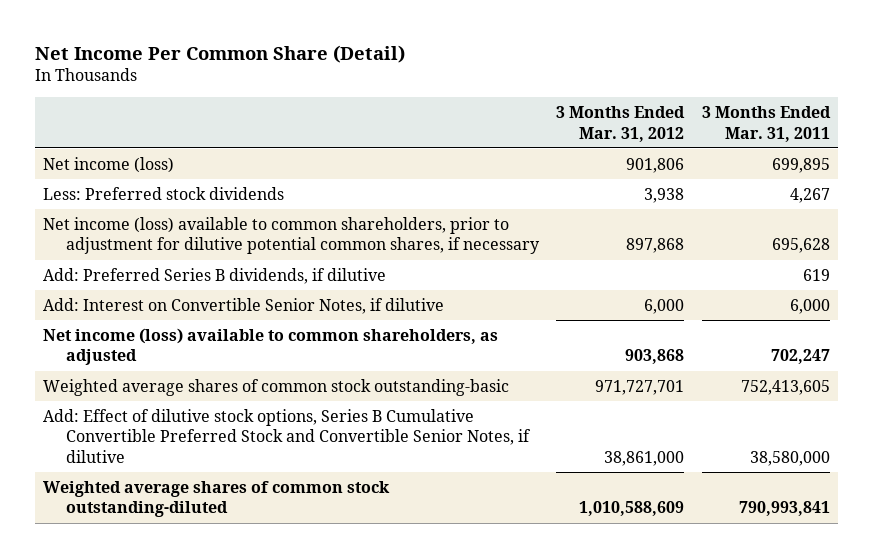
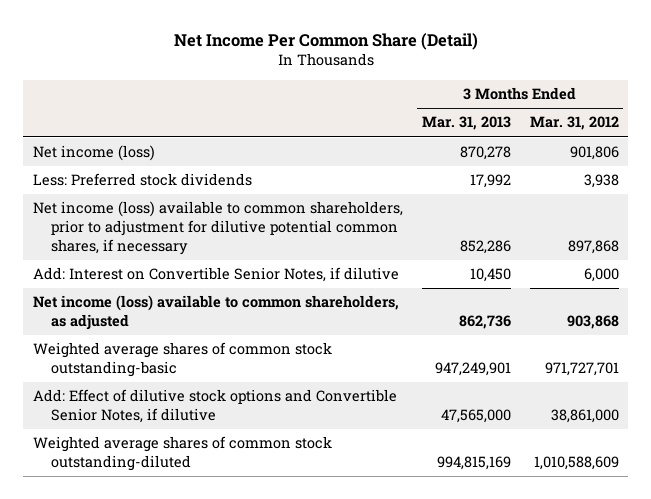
[701,106,831,142] 3 Months Ended Mar. 31, 2011 -> none
none -> [421,116,511,131] Mar. 31, 2013
[43,267,387,284] Add: Preferred Series B dividends, if dilutive -> none
[43,408,532,463] Add: Effect of dilutive stock options, Series B Cumulative Convertible Preferred Stock and Convertible Senior Notes, if dilutive -> [32,389,397,424] Add: Effect of dilutive stock options and Convertible Senior Notes, if dilutive

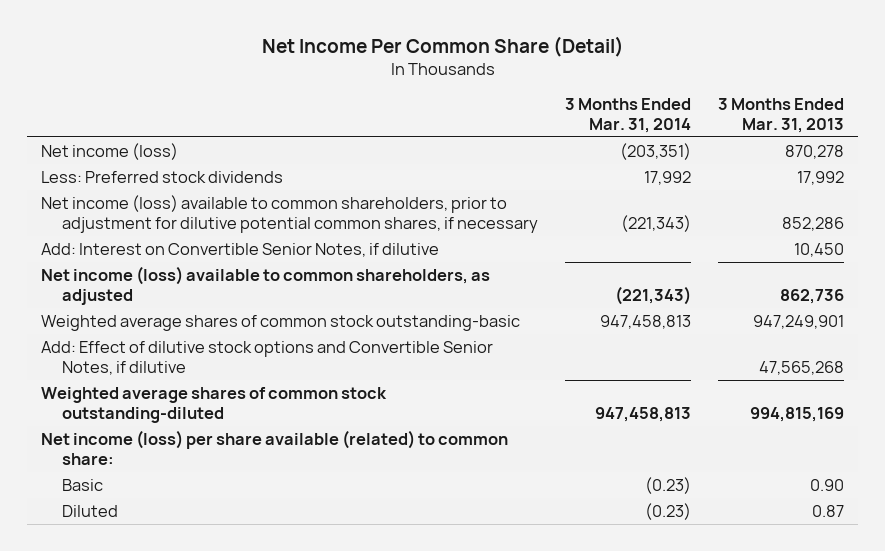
[529,116,619,131] Mar. 31, 2012 -> none
none -> [565,98,692,134] 3 Months Ended Mar. 31, 2014
[440,409,511,424] 47,565,000 -> [759,360,845,375] 47,565,268
none -> [40,429,508,465] Net income (loss) per share available (related) to common share:
none -> [62,478,104,491] Basic
none -> [62,504,119,517] Diluted

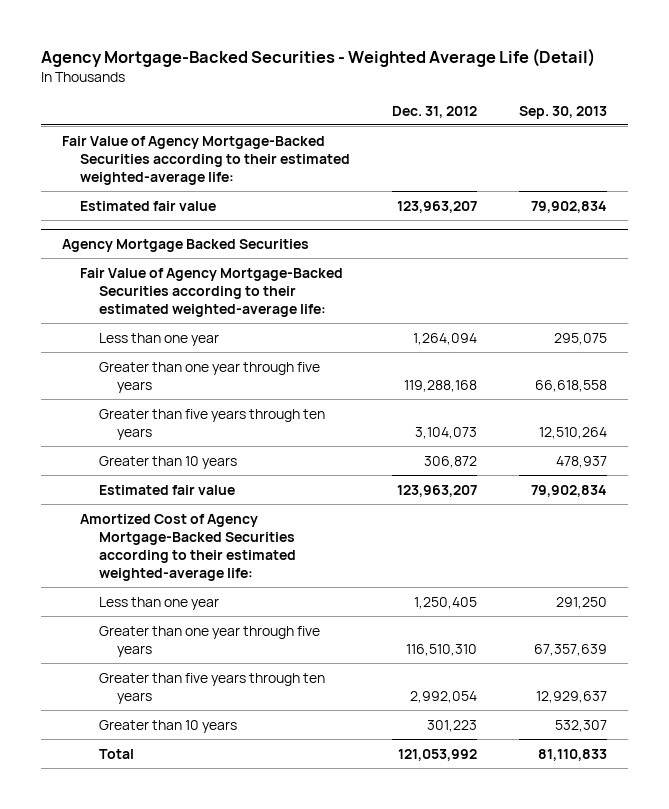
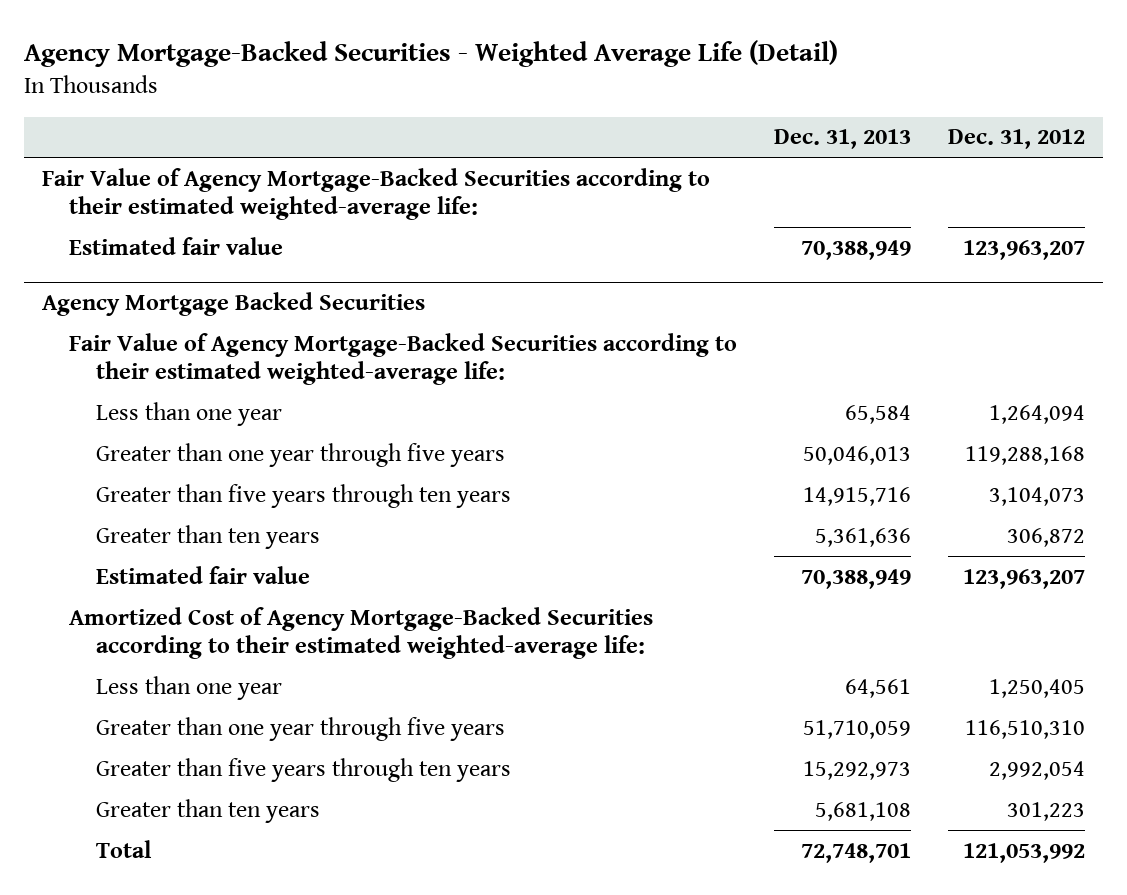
[518,105,607,119] Sep. 30, 2013 -> none
none -> [773,129,911,150] Dec. 31, 2013
[98,455,237,469] Greater than 10 years -> [95,524,320,549] Greater than ten years
[98,719,237,733] Greater than 10 years -> [95,798,320,823] Greater than ten years

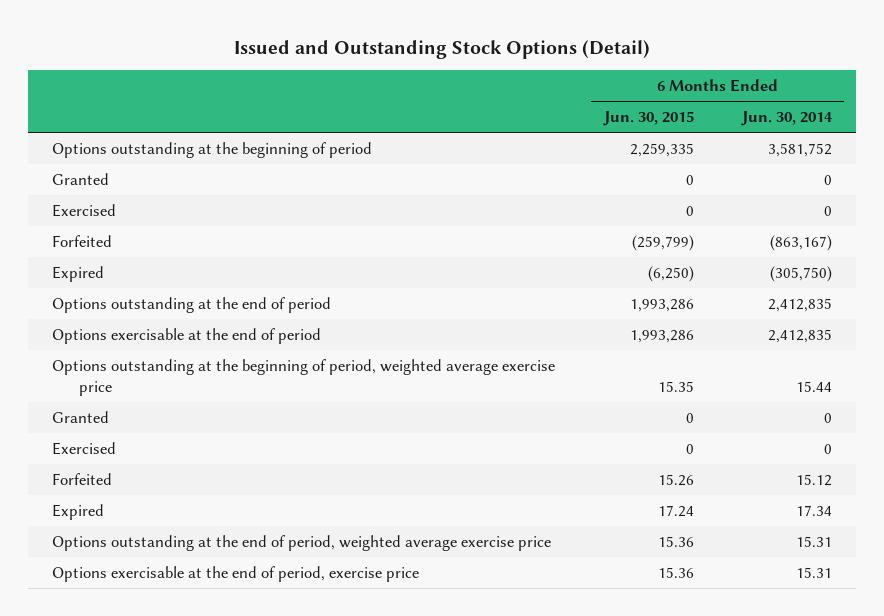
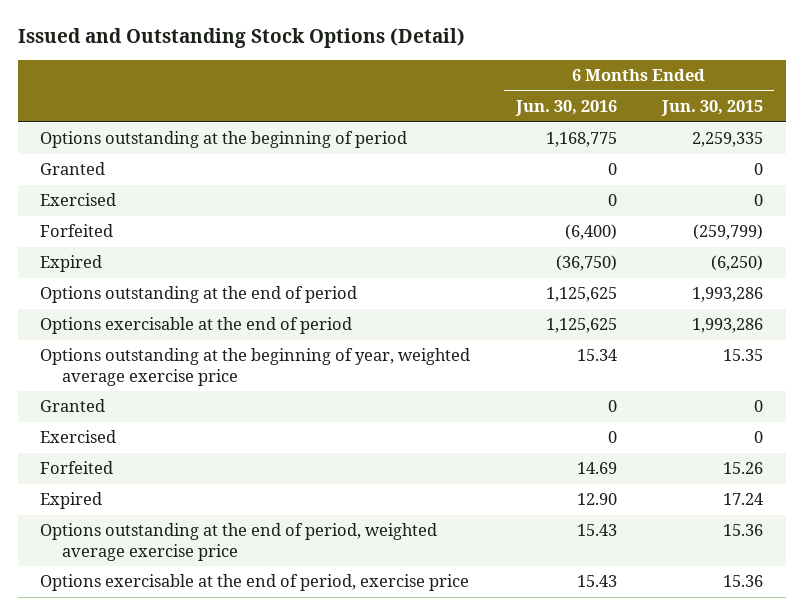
[741,111,834,127] Jun. 30, 2014 -> none
none -> [514,100,617,117] Jun. 30, 2016
[52,358,556,397] Options outstanding at the beginning of period, weighted average exercise price -> [40,348,471,386] Options outstanding at the beginning of year, weighted average exercise price

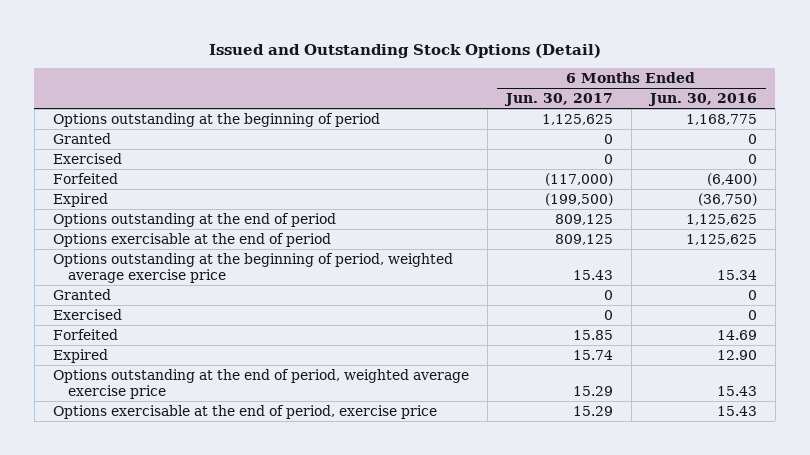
[661,100,764,117] Jun. 30, 2015 -> none
none -> [503,93,613,107] Jun. 30, 2017
[40,348,471,386] Options outstanding at the beginning of year, weighted average exercise price -> [52,252,453,283] Options outstanding at the beginning of period, weighted average exercise price

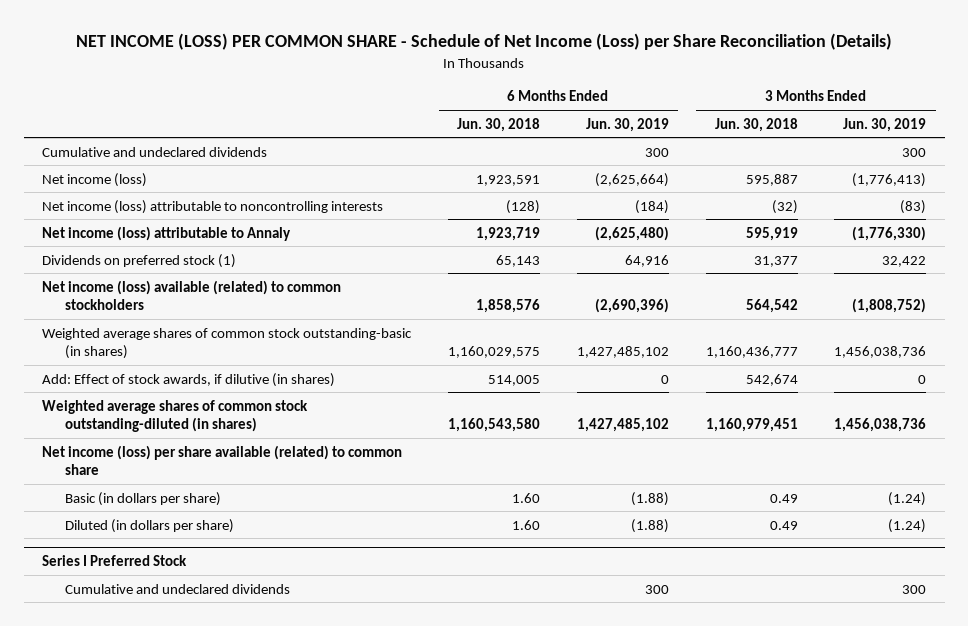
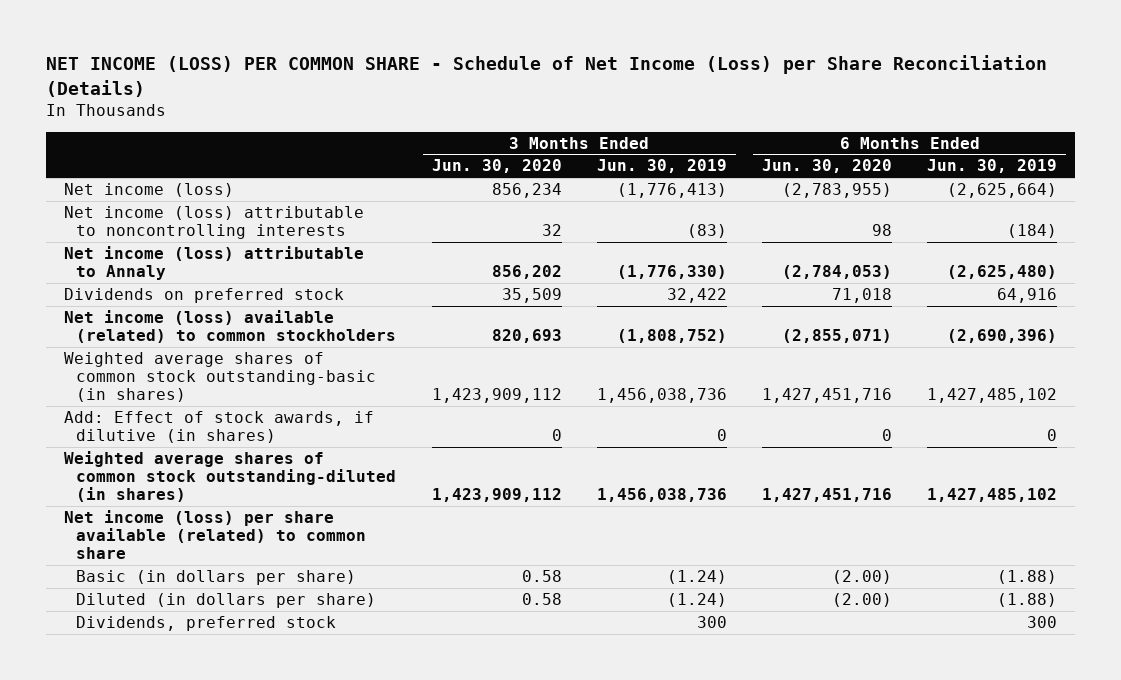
[456,117,540,132] Jun. 30, 2018 -> none
[714,117,798,132] Jun. 30, 2018 -> none
none -> [431,159,562,174] Jun. 30, 2020
none -> [761,159,892,174] Jun. 30, 2020
[42,146,268,157] Cumulative and undeclared dividends -> none
[42,253,237,268] Dividends on preferred stock (1) -> [63,288,344,304] Dividends on preferred stock
[42,555,188,567] Series I Preferred Stock -> none
[64,583,290,594] Cumulative and undeclared dividends -> none
none -> [76,616,337,632] Dividends, preferred stock

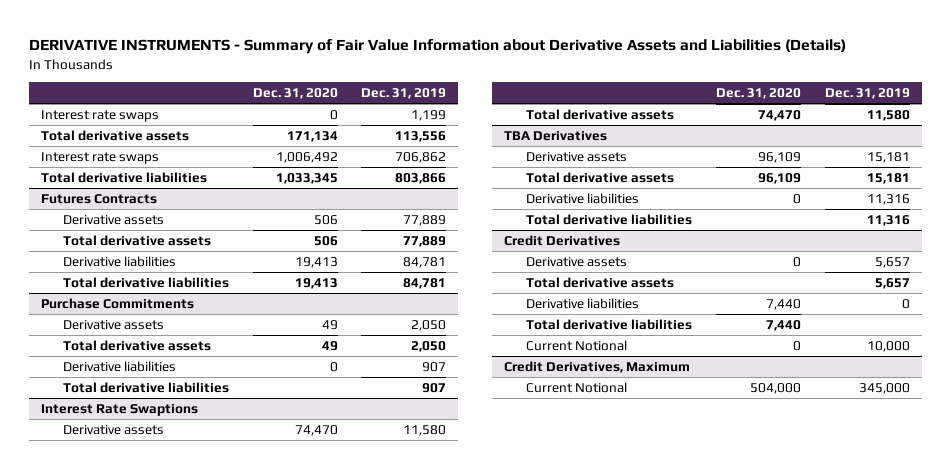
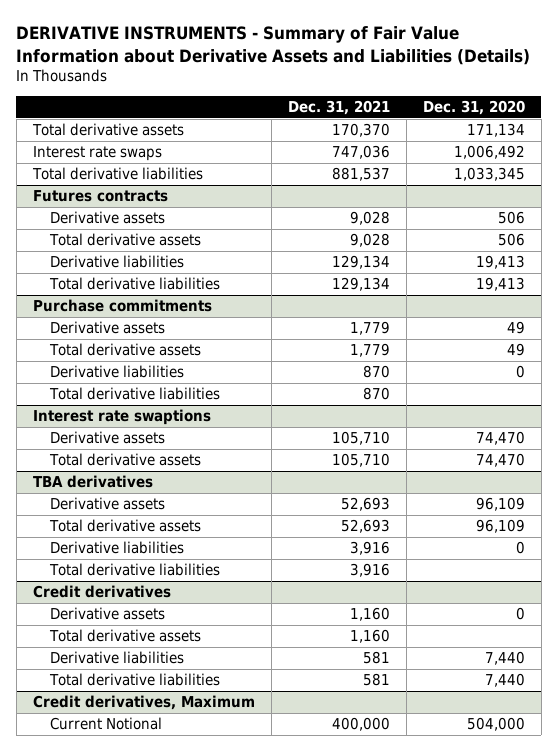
[361,88,447,100] Dec. 31, 2019 -> none
none -> [287,100,390,116] Dec. 31, 2021
[41,109,160,122] Interest rate swaps -> none
[41,193,158,204] Futures Contracts -> [32,190,168,203] Futures contracts
[41,297,195,309] Purchase Commitments -> [32,299,212,313] Purchase commitments
[41,403,199,416] Interest Rate Swaptions -> [32,409,211,426] Interest rate swaptions
[504,130,608,141] TBA Derivatives -> [32,475,153,489] TBA derivatives
[504,234,621,246] Credit Derivatives -> [32,585,171,599] Credit derivatives
[526,339,628,351] Current Notional -> none
[504,360,691,373] Credit Derivatives, Maximum -> [32,695,255,711] Credit derivatives, Maximum

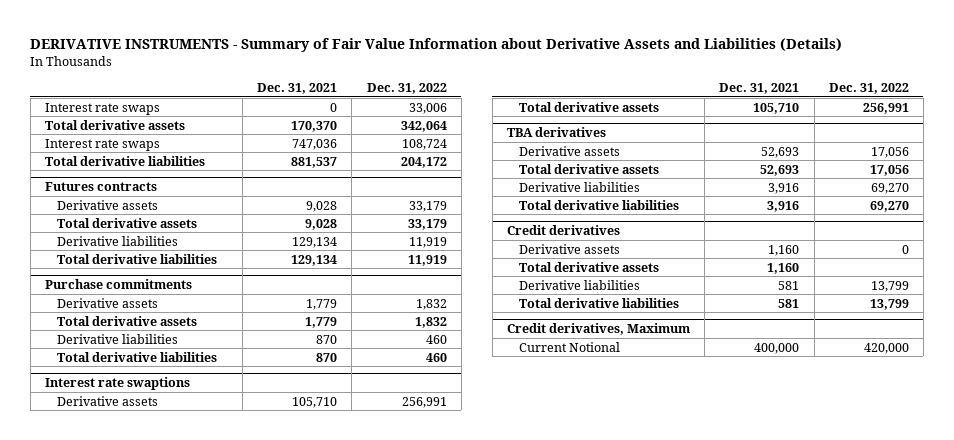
[422,100,525,116] Dec. 31, 2020 -> none
none -> [366,82,447,94] Dec. 31, 2022
none -> [44,102,160,115] Interest rate swaps

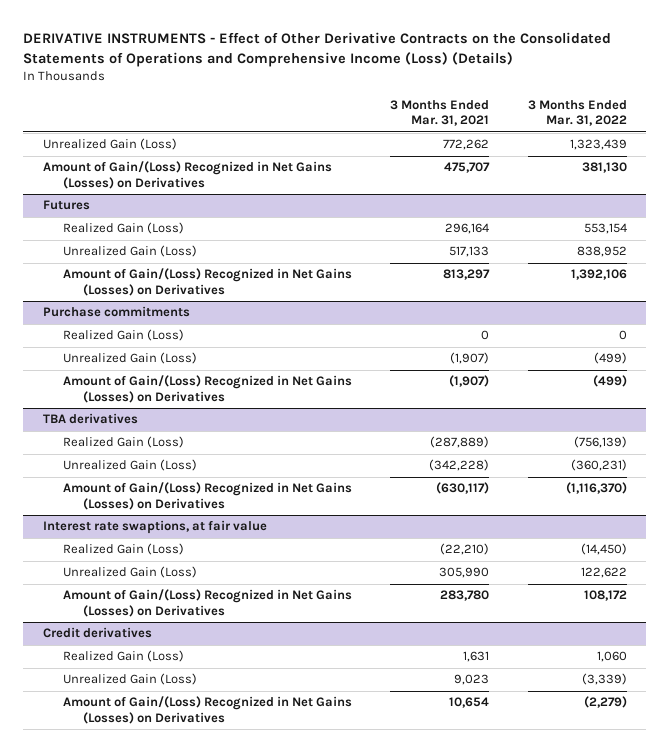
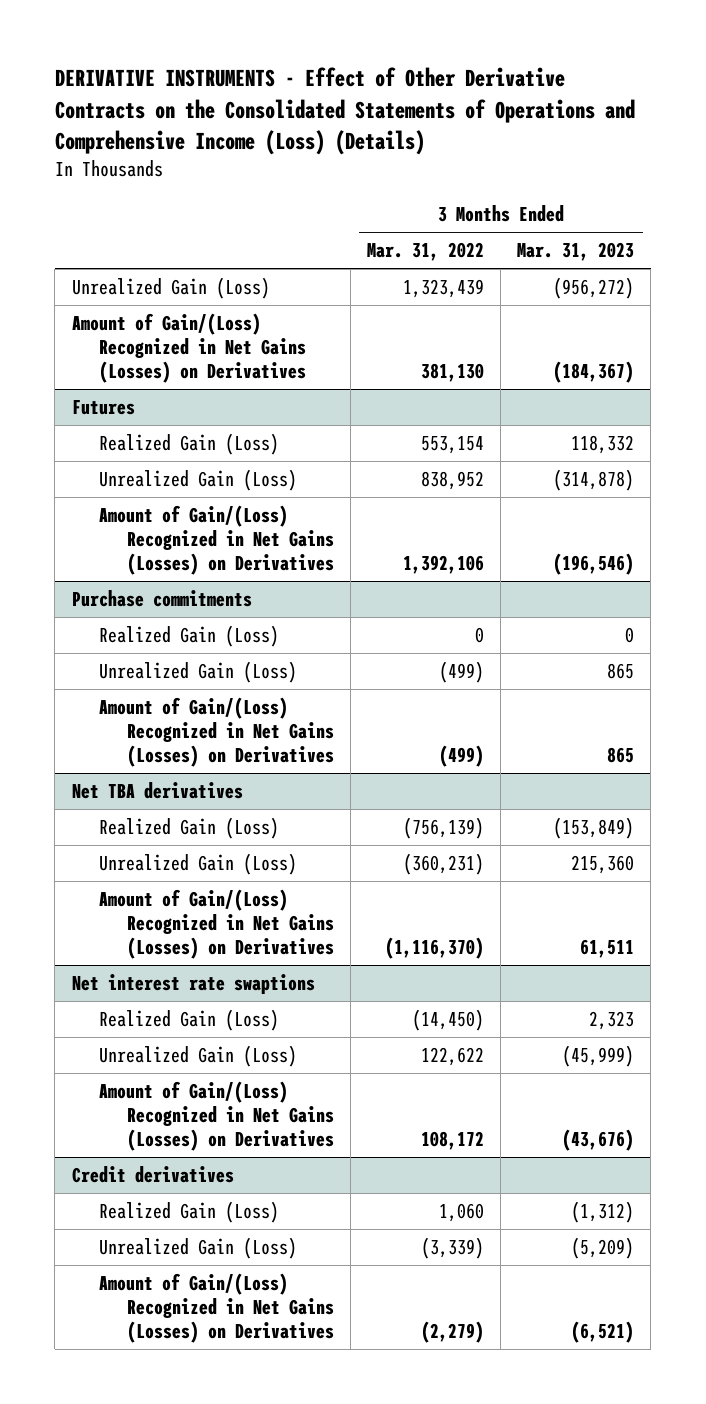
[390,99,490,127] 3 Months Ended Mar. 31, 2021 -> none
none -> [517,242,635,262] Mar. 31, 2023
[42,413,138,425] TBA derivatives -> [71,782,243,800] Net TBA derivatives
[42,520,267,535] Interest rate swaptions, at fair value -> [71,974,315,995] Net interest rate swaptions

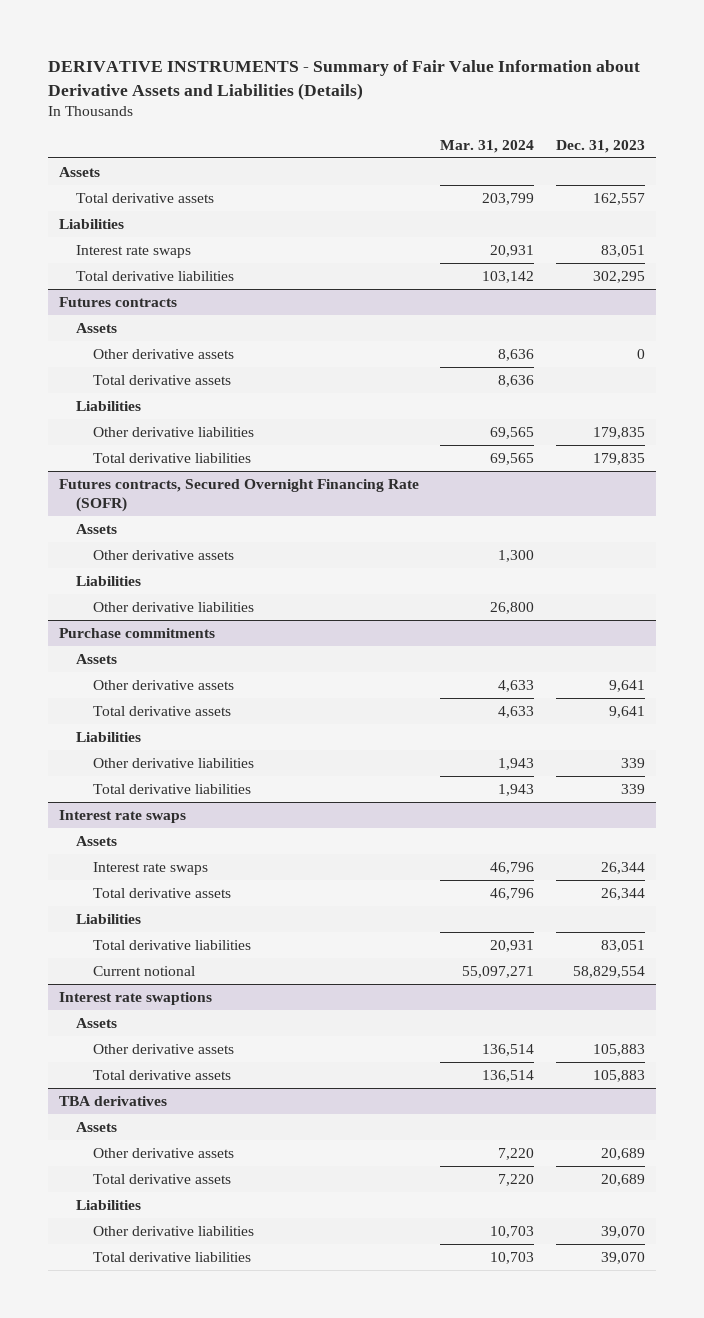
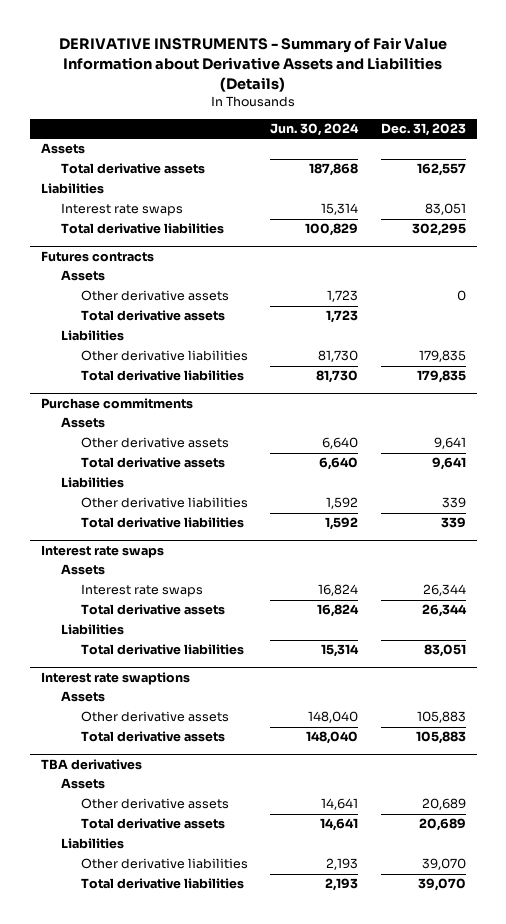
[440,139,535,153] Mar. 31, 2024 -> none
none -> [270,123,360,137] Jun. 30, 2024
[58,479,419,513] Futures contracts, Secured Overnight Financing Rate (SOFR) -> none
[76,524,118,535] Assets -> none
[93,550,235,561] Other derivative assets -> none
[76,576,142,587] Liabilities -> none
[93,602,255,613] Other derivative liabilities -> none
[93,966,196,977] Current notional -> none

